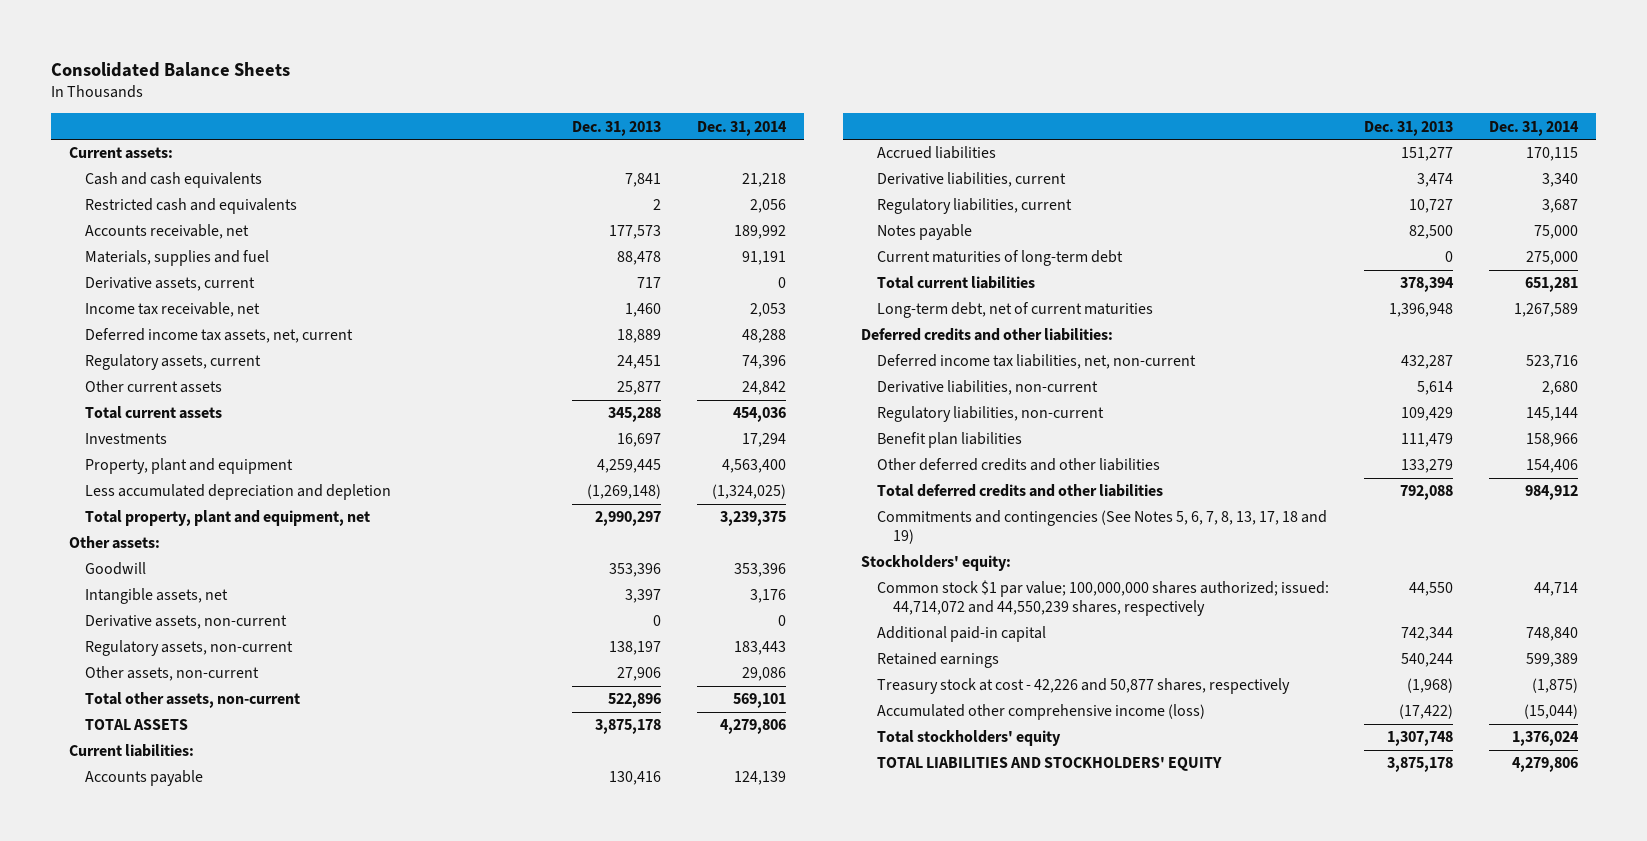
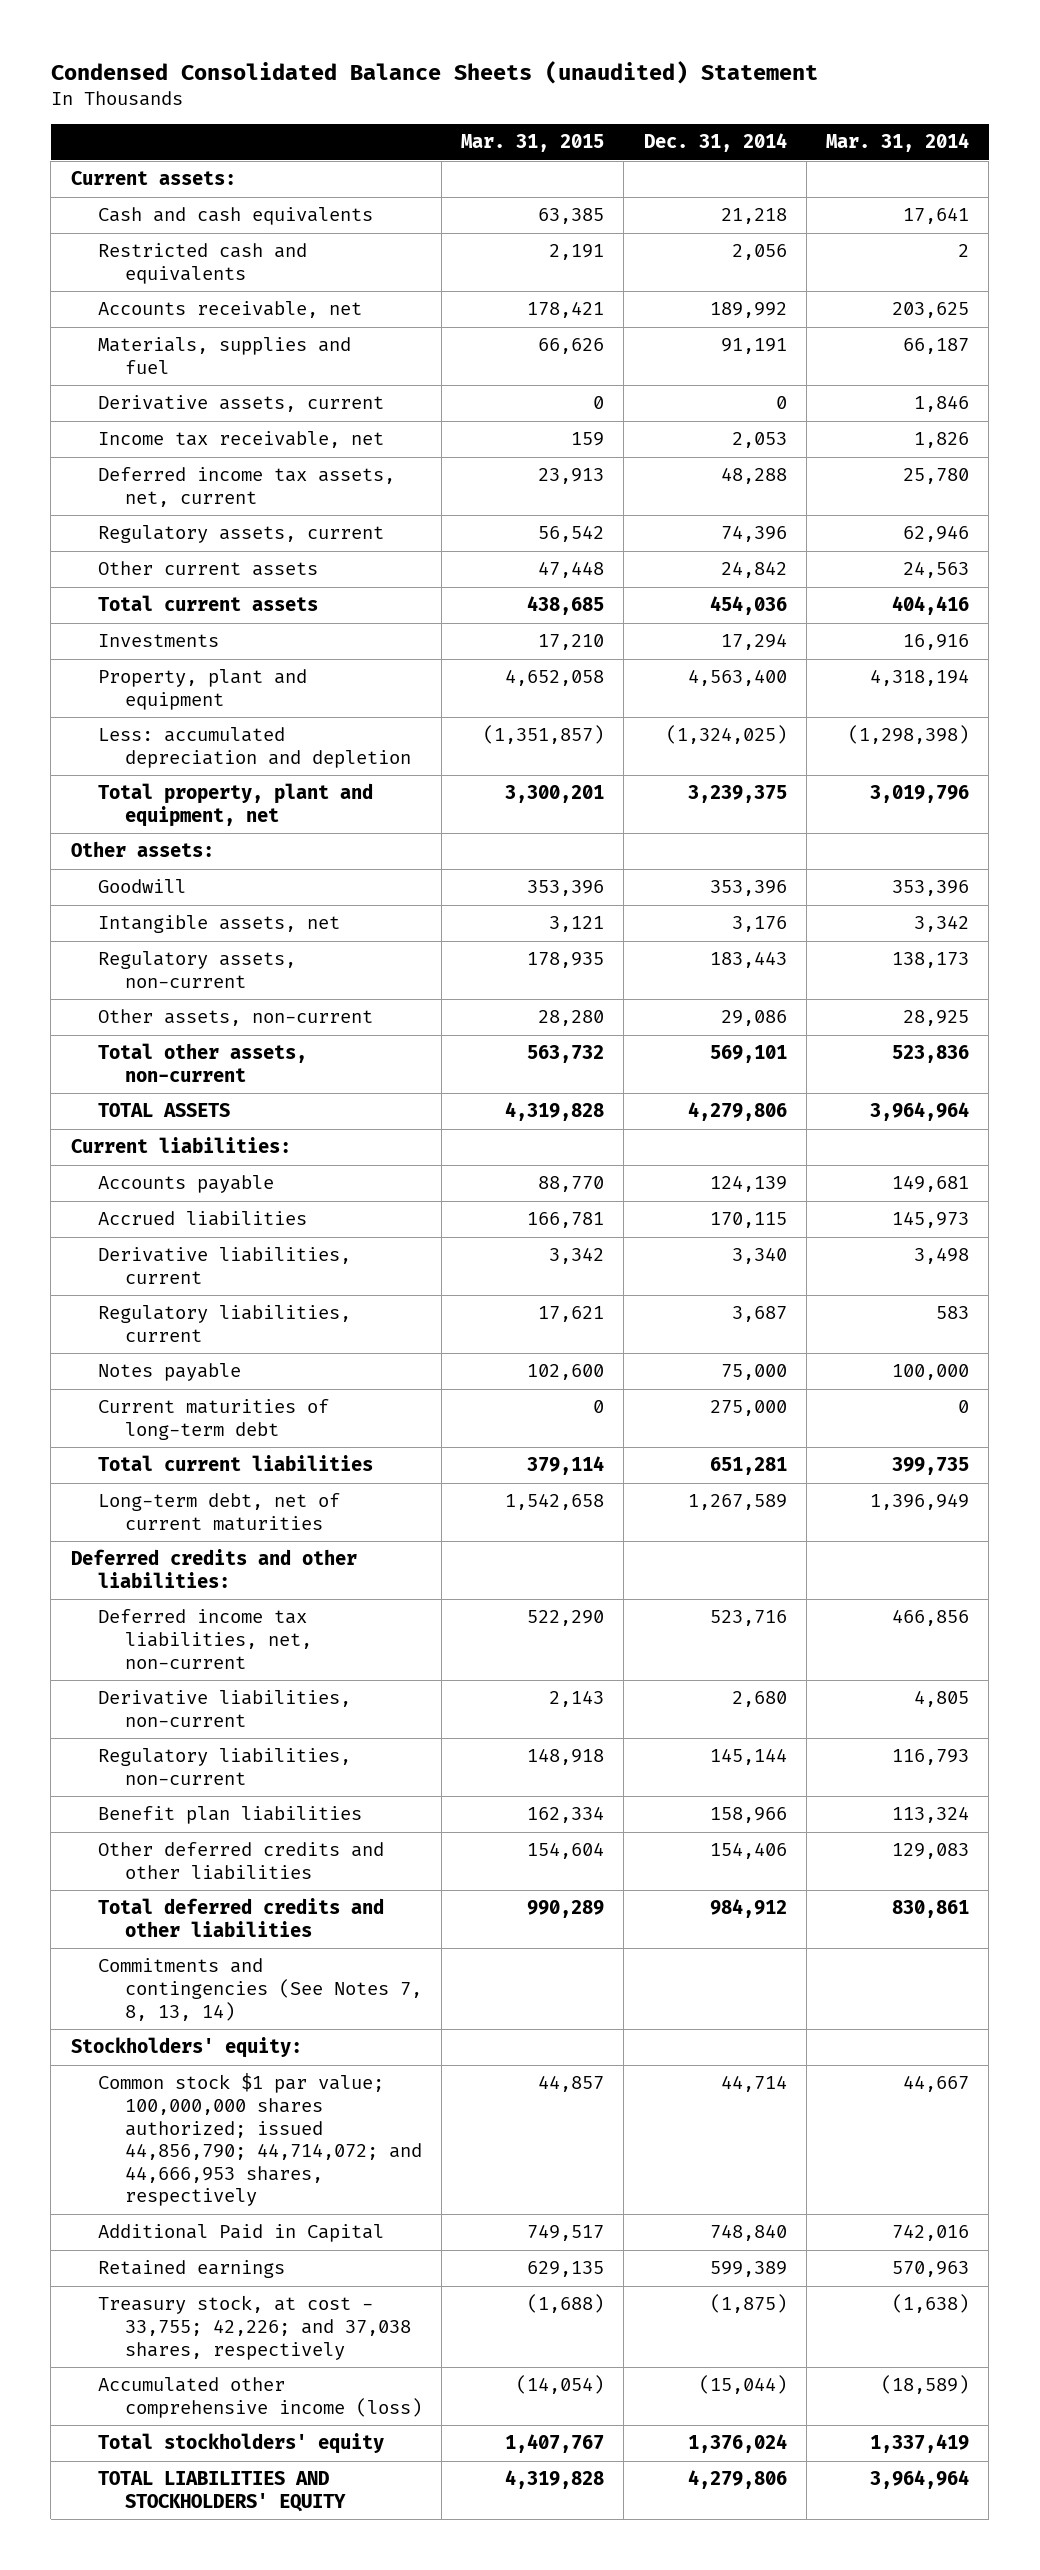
[51,61,291,77] Consolidated Balance Sheets -> [50,60,818,84] Condensed Consolidated Balance Sheets (unaudited) Statement
[572,120,662,136] Dec. 31, 2013 -> none
none -> [461,134,605,153] Mar. 31, 2015
none -> [826,133,970,153] Mar. 31, 2014
[84,484,391,501] Less accumulated depreciation and depletion -> [97,727,411,768] Less: accumulated depreciation and depletion
[84,615,287,630] Derivative assets, non-current -> none
[876,510,1327,544] Commitments and contingencies (See Notes 5, 6, 7, 8, 13, 17, 18 and 19) -> [97,1958,422,2021] Commitments and contingencies (See Notes 7, 8, 13, 14)
[876,580,1329,616] Common stock $1 par value; 100,000,000 shares authorized; issued: 44,714,072 and 44,550,239 shares, respectively -> [97,2073,422,2207] Common stock $1 par value; 100,000,000 shares authorized; issued 44,856,790; 44,714,072; and 44,666,953 shares, respectively
[876,626,1046,643] Additional paid-in capital -> [97,2224,384,2243] Additional Paid in Capital
[876,678,1290,695] Treasury stock at cost - 42,226 and 50,877 shares, respectively -> [97,2295,411,2360] Treasury stock, at cost - 33,755; 42,226; and 37,038 shares, respectively

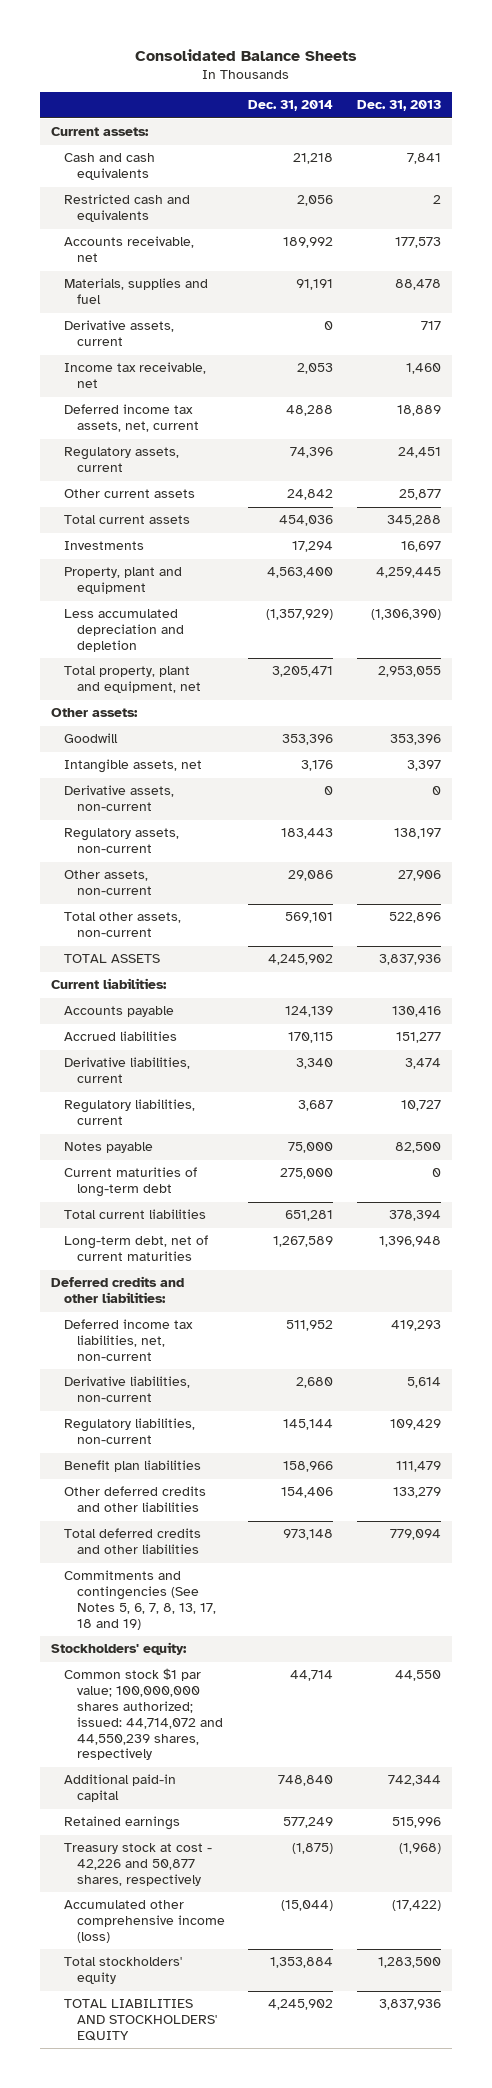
[50,60,818,84] Condensed Consolidated Balance Sheets (unaudited) Statement -> [135,48,358,61] Consolidated Balance Sheets
[461,134,605,153] Mar. 31, 2015 -> none
[826,133,970,153] Mar. 31, 2014 -> none
none -> [356,100,441,112] Dec. 31, 2013
[97,727,411,768] Less: accumulated depreciation and depletion -> [64,609,185,653] Less accumulated depreciation and depletion
[665,725,787,745] (1,324,025) -> [266,609,334,621] (1,357,929)
[687,785,787,804] 3,239,375 -> [272,666,334,678] 3,205,471
none -> [64,785,175,812] Derivative assets, non-current
[687,1102,787,1122] 4,279,806 -> [268,954,334,966] 4,245,902
[709,1610,787,1627] 523,716 -> [286,1320,334,1332] 511,952
[709,1899,787,1919] 984,912 -> [283,1529,334,1541] 973,148
[97,1958,422,2021] Commitments and contingencies (See Notes 7, 8, 13, 14) -> [64,1570,217,1630] Commitments and contingencies (See Notes 5, 6, 7, 8, 13, 17, 18 and 19)
[97,2073,422,2207] Common stock $1 par value; 100,000,000 shares authorized; issued 44,856,790; 44,714,072; and 44,666,953 shares, respectively -> [64,1668,224,1761] Common stock $1 par value; 100,000,000 shares authorized; issued: 44,714,072 and 44,550,239 shares, respectively
[97,2224,384,2243] Additional Paid in Capital -> [64,1774,177,1803] Additional paid-in capital
[709,2261,787,2278] 599,389 -> [283,1817,334,1829] 577,249
[97,2295,411,2360] Treasury stock, at cost - 33,755; 42,226; and 37,038 shares, respectively -> [64,1843,213,1887] Treasury stock at cost - 42,226 and 50,877 shares, respectively
[687,2434,787,2454] 1,376,024 -> [270,1957,334,1969] 1,353,884
[687,2470,787,2490] 4,279,806 -> [268,1999,334,2011] 4,245,902

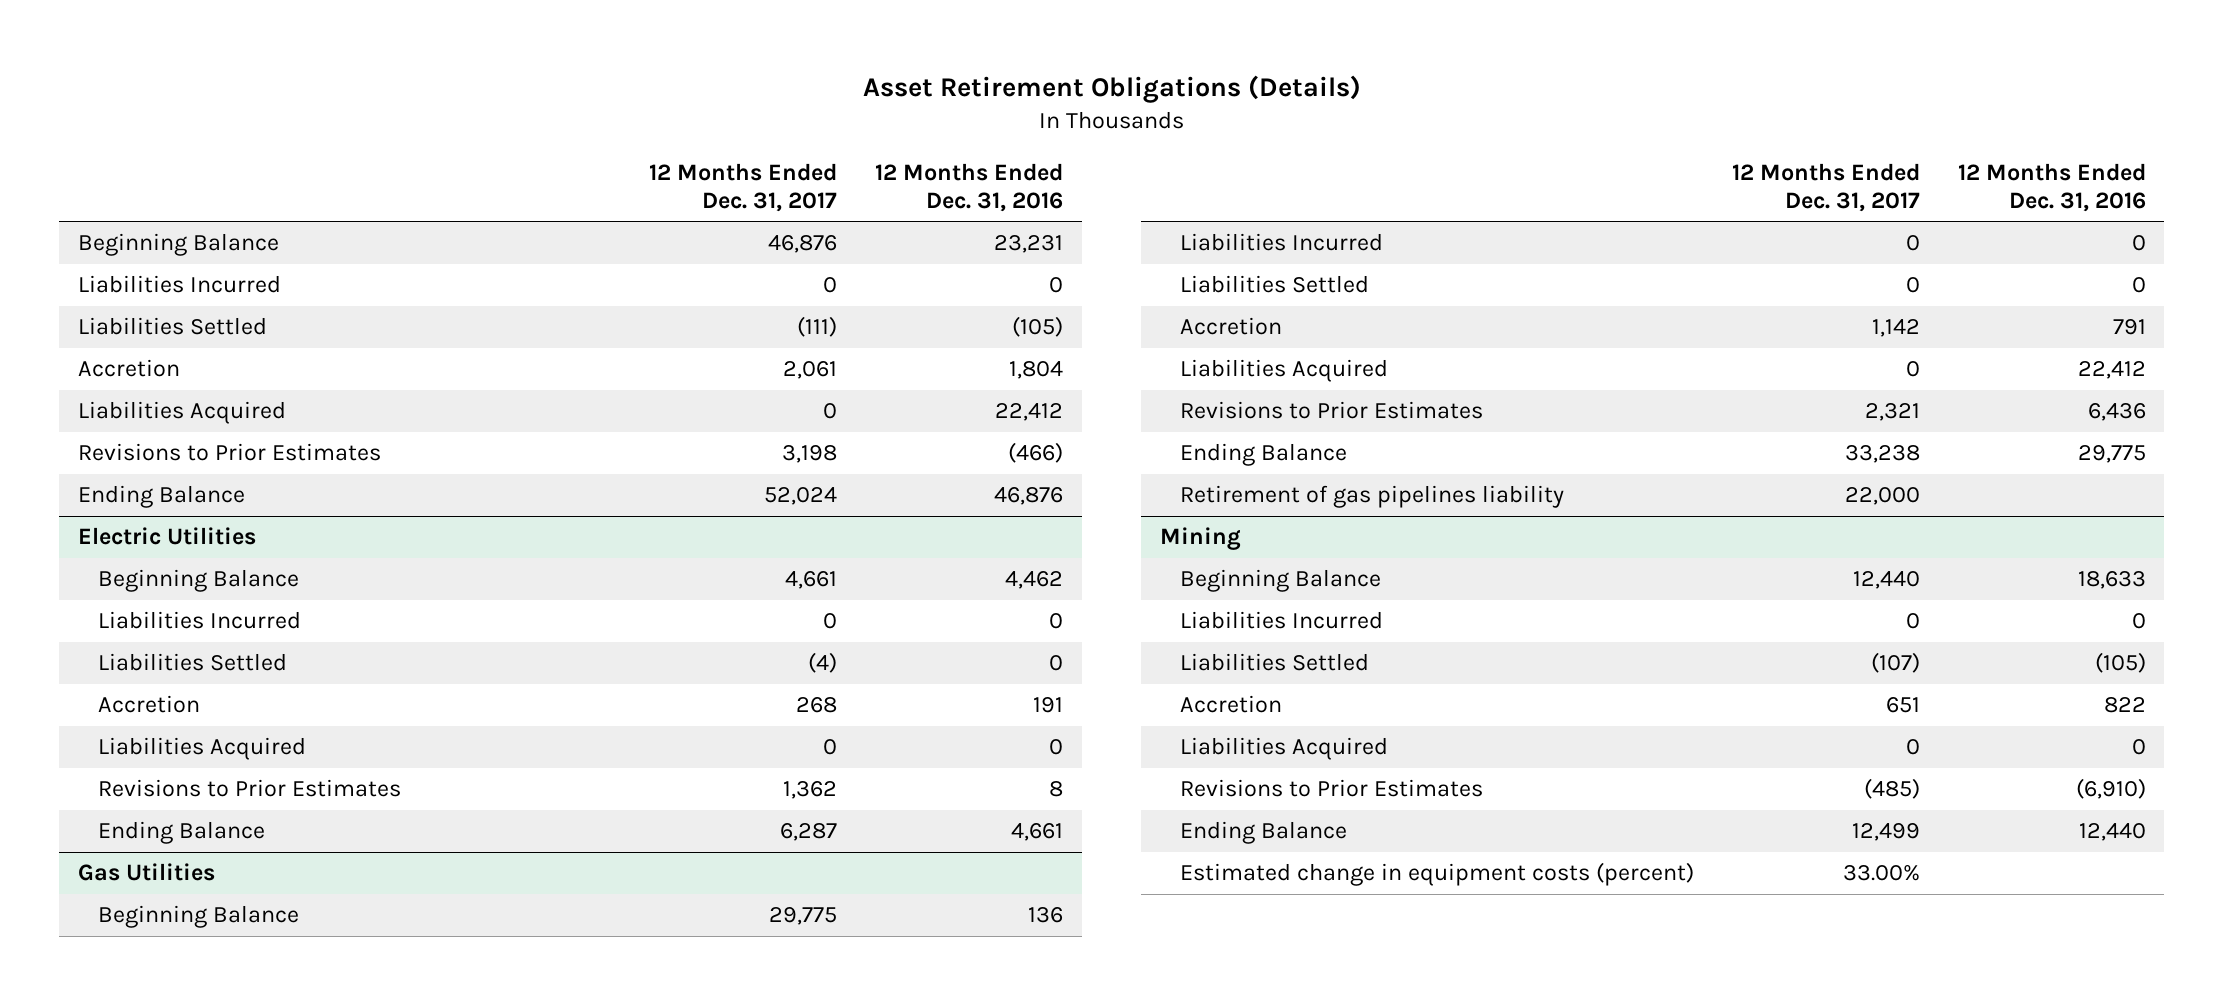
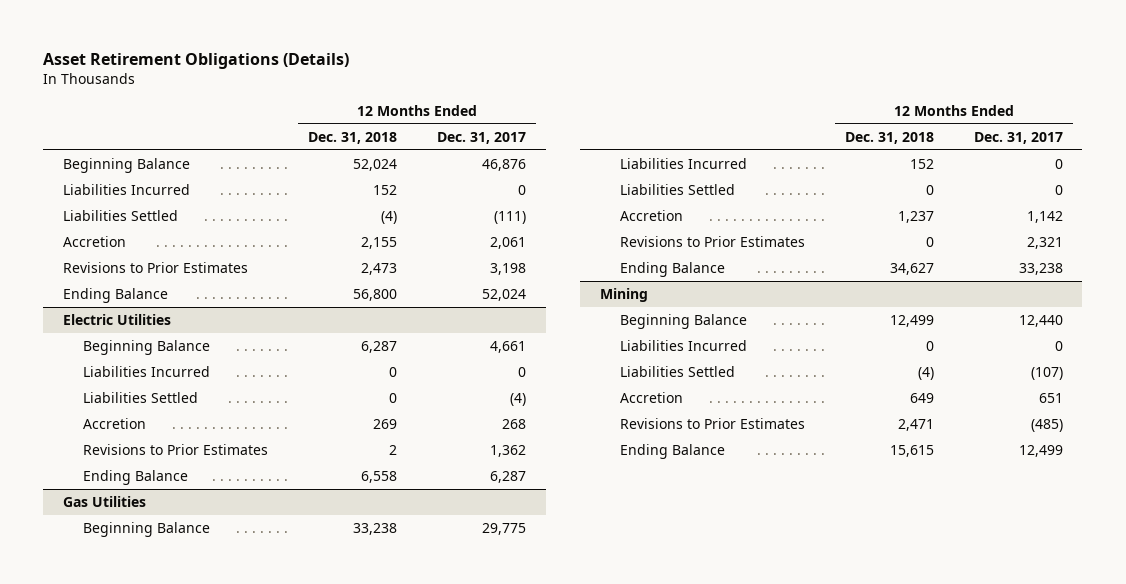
[875,162,1064,212] 12 Months Ended Dec. 31, 2016 -> none
none -> [308,131,398,144] Dec. 31, 2018
[77,401,286,425] Liabilities Acquired -> none
[97,737,306,761] Liabilities Acquired -> none
[1179,359,1388,383] Liabilities Acquired -> none
[1179,485,1564,509] Retirement of gas pipelines liability -> none
[1179,737,1388,761] Liabilities Acquired -> none
[1179,862,1694,887] Estimated change in equipment costs (percent) -> none

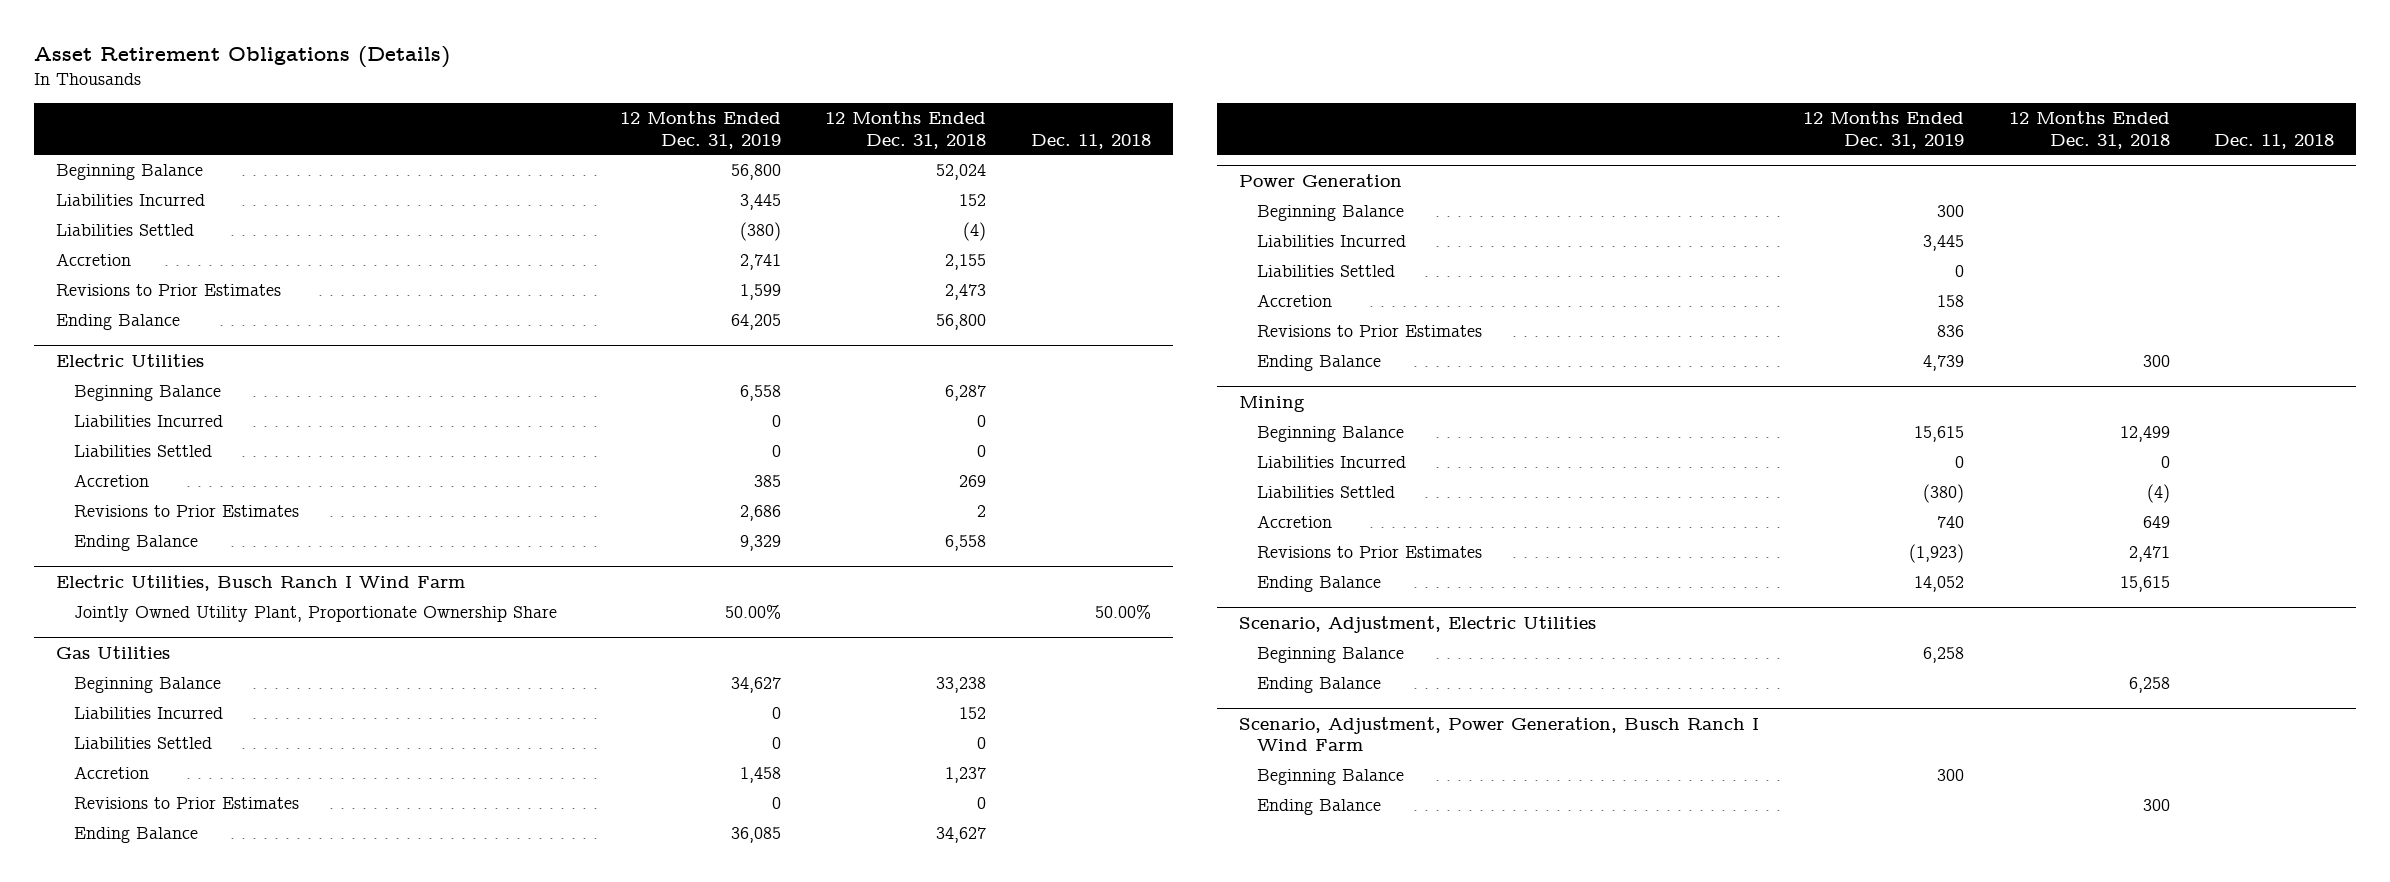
[436,131,526,144] Dec. 31, 2017 -> none
none -> [620,111,782,149] 12 Months Ended Dec. 31, 2019
none -> [1030,133,1151,149] Dec. 11, 2018
none -> [55,574,465,591] Electric Utilities, Busch Ranch I Wind Farm
none -> [73,605,557,622] Jointly Owned Utility Plant, Proportionate Ownership Share
none -> [1239,173,1403,187] Power Generation
none -> [1257,204,1405,221] Beginning Balance
none -> [1257,234,1407,247] Liabilities Incurred
none -> [1257,264,1396,277] Liabilities Settled
none -> [1257,293,1333,307] Accretion
none -> [1257,324,1483,337] Revisions to Prior Estimates
none -> [1257,354,1382,371] Ending Balance
none -> [1239,615,1597,633] Scenario, Adjustment, Electric Utilities
none -> [1257,646,1405,663] Beginning Balance
none -> [1257,676,1382,693] Ending Balance
none -> [1239,716,1760,752] Scenario, Adjustment, Power Generation, Busch Ranch I Wind Farm
none -> [1257,768,1405,785] Beginning Balance
none -> [1257,798,1382,815] Ending Balance

